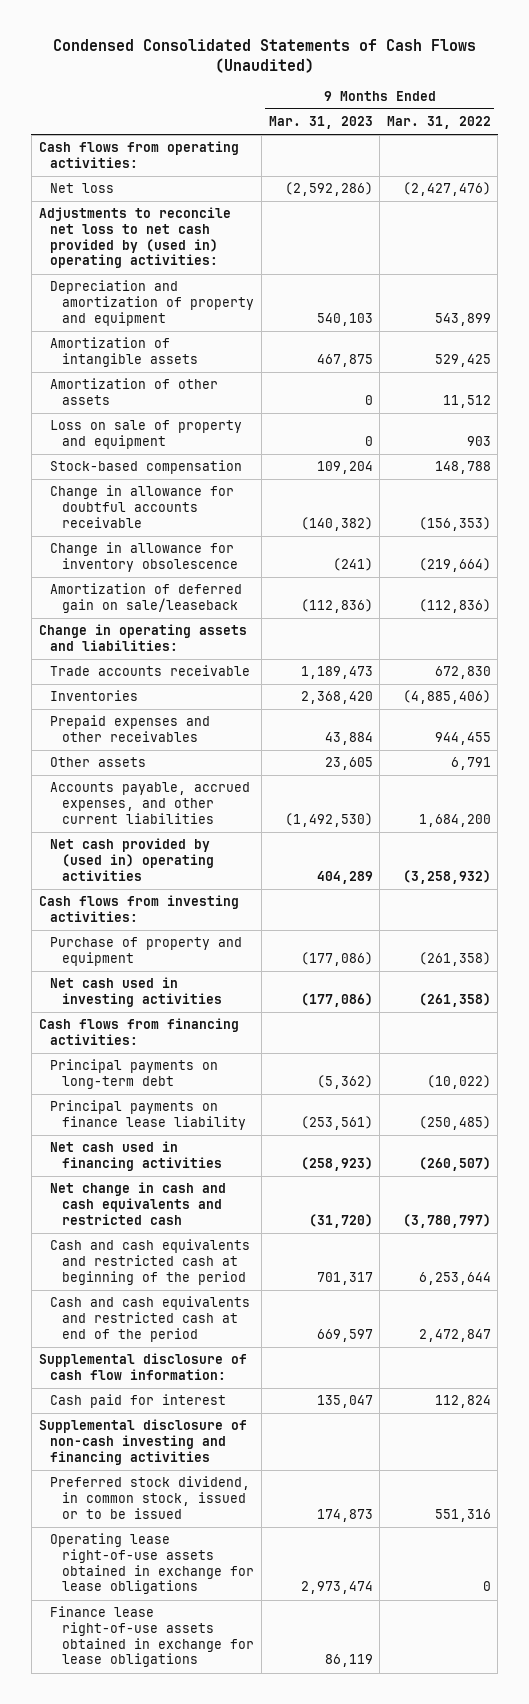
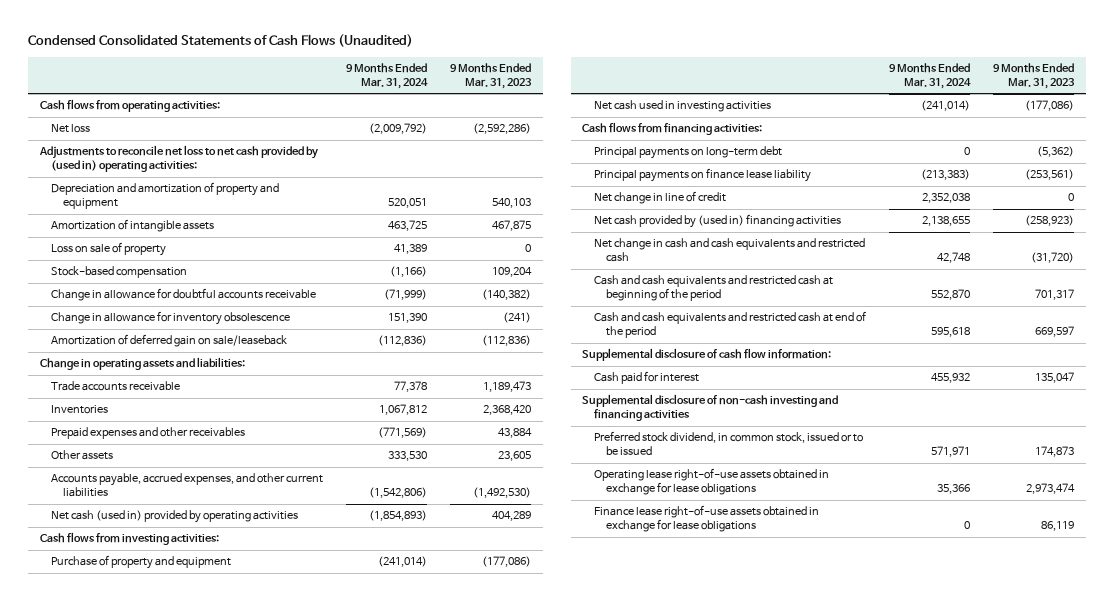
[386,116,491,130] Mar. 31, 2022 -> none
none -> [346,62,429,89] 9 Months Ended Mar. 31, 2024
[50,378,219,406] Amortization of other assets -> none
[50,420,243,450] Loss on sale of property and equipment -> [51,242,167,257] Loss on sale of property
[50,838,215,881] Net cash provided by (used in) operating activities -> [51,510,299,524] Net cash (used in) provided by operating activities
none -> [594,191,727,205] Net change in line of credit
[50,1141,223,1172] Net cash used in financing activities -> [594,214,842,229] Net cash provided by (used in) financing activities

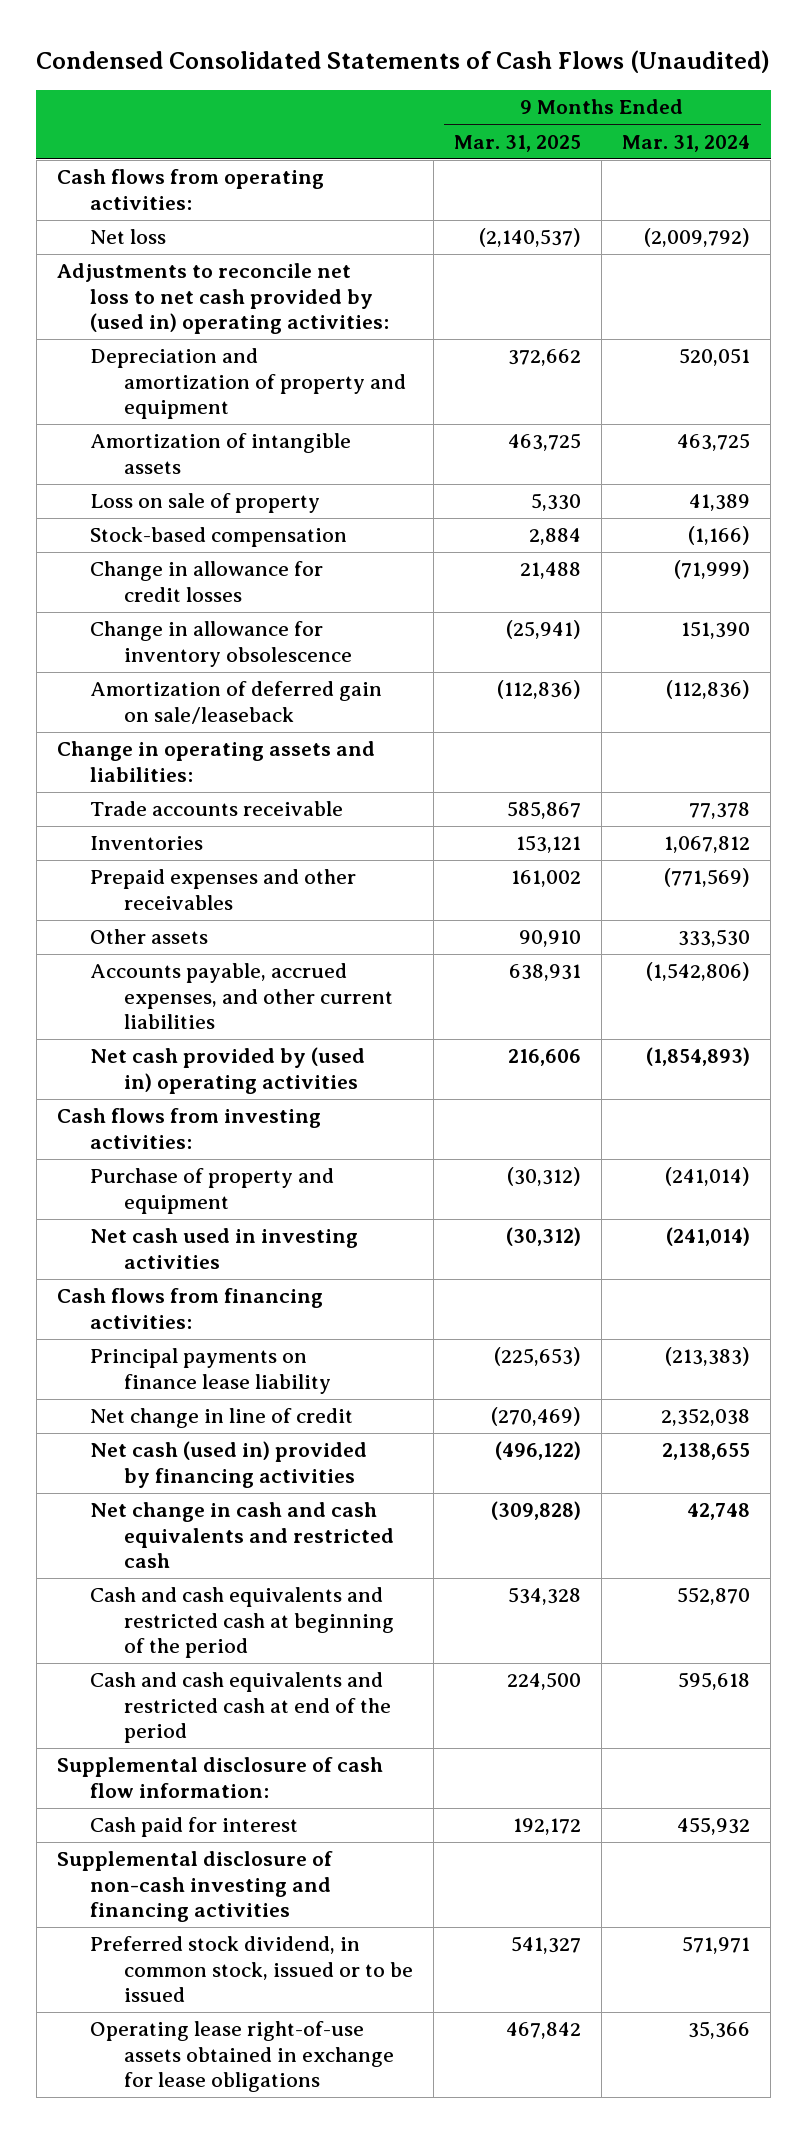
[450,62,533,89] 9 Months Ended Mar. 31, 2023 -> none
none -> [454,134,582,152] Mar. 31, 2025
[51,288,317,302] Change in allowance for doubtful accounts receivable -> [90,561,324,602] Change in allowance for credit losses
[51,510,299,524] Net cash (used in) provided by operating activities -> [90,1047,366,1094] Net cash provided by (used in) operating activities
[594,146,783,160] Principal payments on long-term debt -> none
[594,214,842,229] Net cash provided by (used in) financing activities -> [90,1441,368,1488] Net cash (used in) provided by financing activities
[594,505,820,533] Finance lease right-of-use assets obtained in exchange for lease obligations -> none

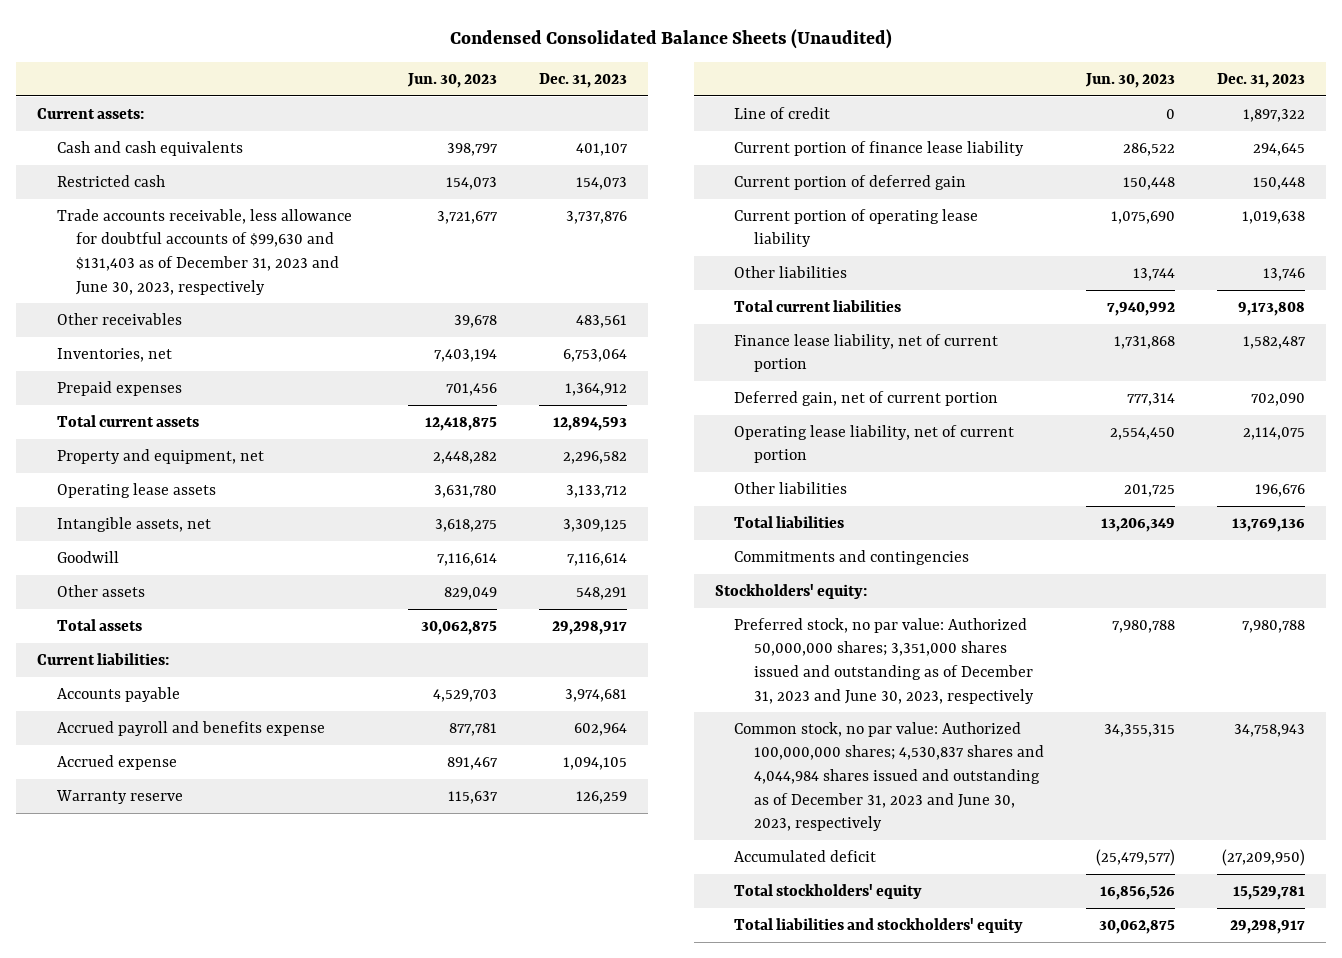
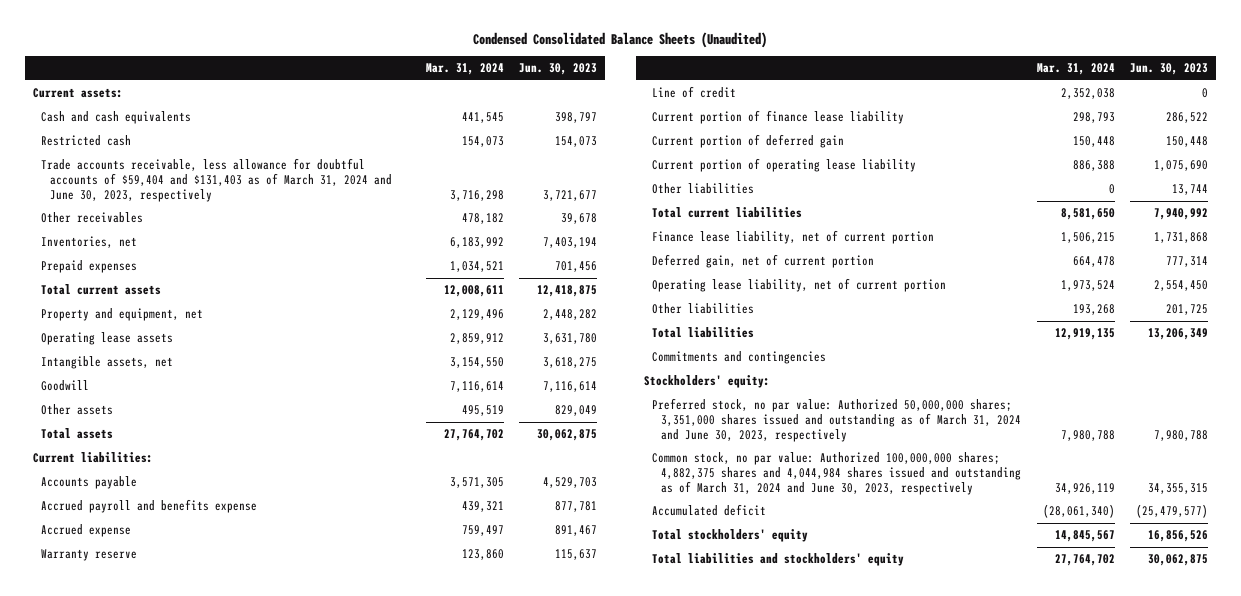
[539,73,628,89] Dec. 31, 2023 -> none
none -> [425,63,504,76] Mar. 31, 2024
[56,208,352,295] Trade accounts receivable, less allowance for doubtful accounts of $99,630 and $131,403 as of December 31, 2023 and June 30, 2023, respectively -> [41,158,393,202] Trade accounts receivable, less allowance for doubtful accounts of $59,404 and $131,403 as of March 31, 2024 and June 30, 2023, respectively
[734,617,1034,704] Preferred stock, no par value: Authorized 50,000,000 shares; 3,351,000 shares issued and outstanding as of December 31, 2023 and June 30, 2023, respectively -> [652,398,1022,442] Preferred stock, no par value: Authorized 50,000,000 shares; 3,351,000 shares issued and outstanding as of March 31, 2024 and June 30, 2023, respectively
[734,721,1044,832] Common stock, no par value: Authorized 100,000,000 shares; 4,530,837 shares and 4,044,984 shares issued and outstanding as of December 31, 2023 and June 30, 2023, respectively -> [652,452,1022,495] Common stock, no par value: Authorized 100,000,000 shares; 4,882,375 shares and 4,044,984 shares issued and outstanding as of March 31, 2024 and June 30, 2023, respectively

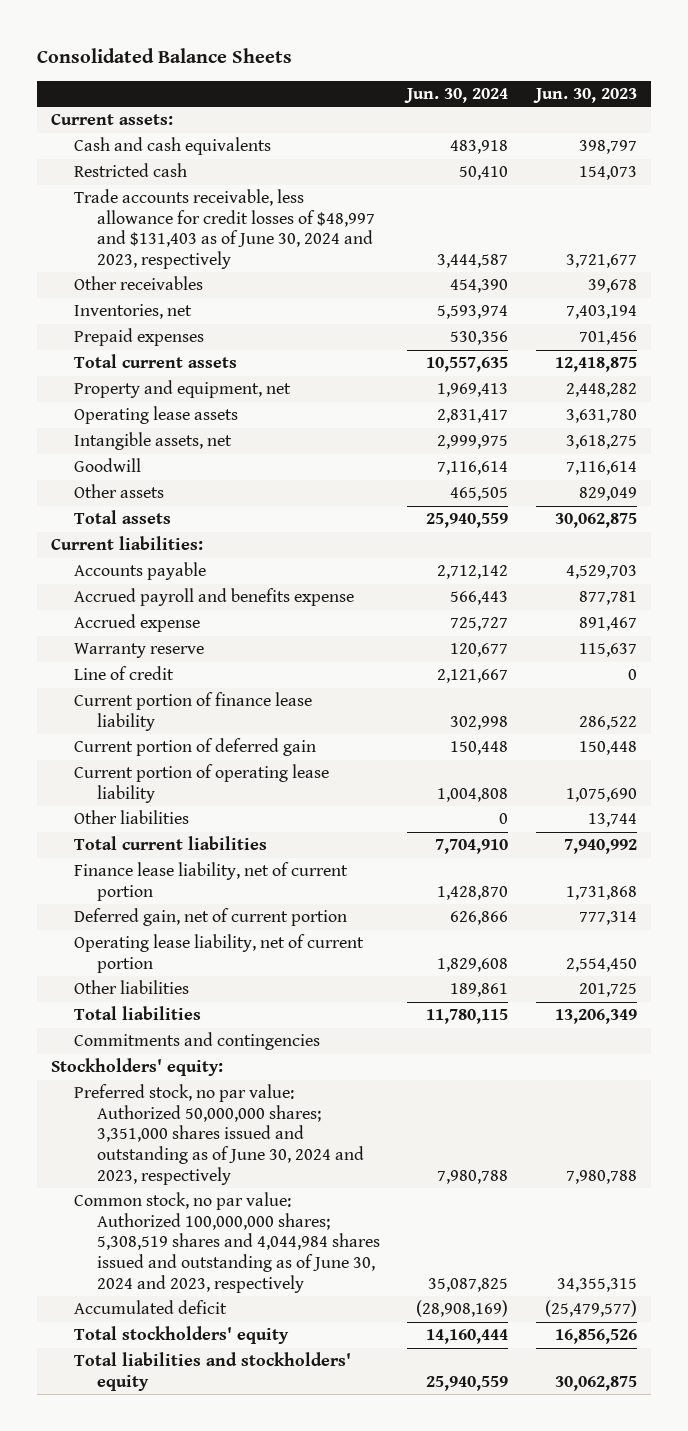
[473,31,768,48] Condensed Consolidated Balance Sheets (Unaudited) -> [36,48,292,64] Consolidated Balance Sheets
[425,63,504,76] Mar. 31, 2024 -> none
none -> [404,87,509,103] Jun. 30, 2024
[41,158,393,202] Trade accounts receivable, less allowance for doubtful accounts of $59,404 and $131,403 as of March 31, 2024 and June 30, 2023, respectively -> [73,189,375,269] Trade accounts receivable, less allowance for credit losses of $48,997 and $131,403 as of June 30, 2024 and 2023, respectively
[652,398,1022,442] Preferred stock, no par value: Authorized 50,000,000 shares; 3,351,000 shares issued and outstanding as of March 31, 2024 and June 30, 2023, respectively -> [73,1084,364,1185] Preferred stock, no par value: Authorized 50,000,000 shares; 3,351,000 shares issued and outstanding as of June 30, 2024 and 2023, respectively
[652,452,1022,495] Common stock, no par value: Authorized 100,000,000 shares; 4,882,375 shares and 4,044,984 shares issued and outstanding as of March 31, 2024 and June 30, 2023, respectively -> [73,1192,380,1293] Common stock, no par value: Authorized 100,000,000 shares; 5,308,519 shares and 4,044,984 shares issued and outstanding as of June 30, 2024 and 2023, respectively

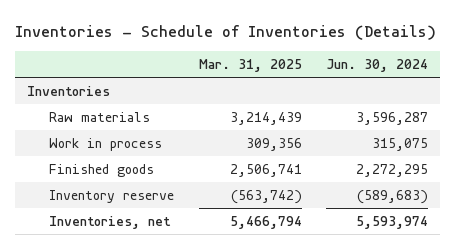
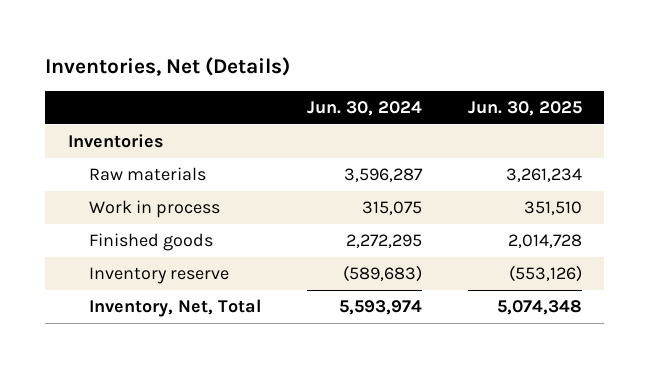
[14,24,436,40] Inventories - Schedule of Inventories (Details) -> [44,56,290,76] Inventories, Net (Details)
[198,58,302,72] Mar. 31, 2025 -> none
none -> [467,100,582,116] Jun. 30, 2025
[49,216,172,230] Inventories, net -> [88,299,261,318] Inventory, Net, Total

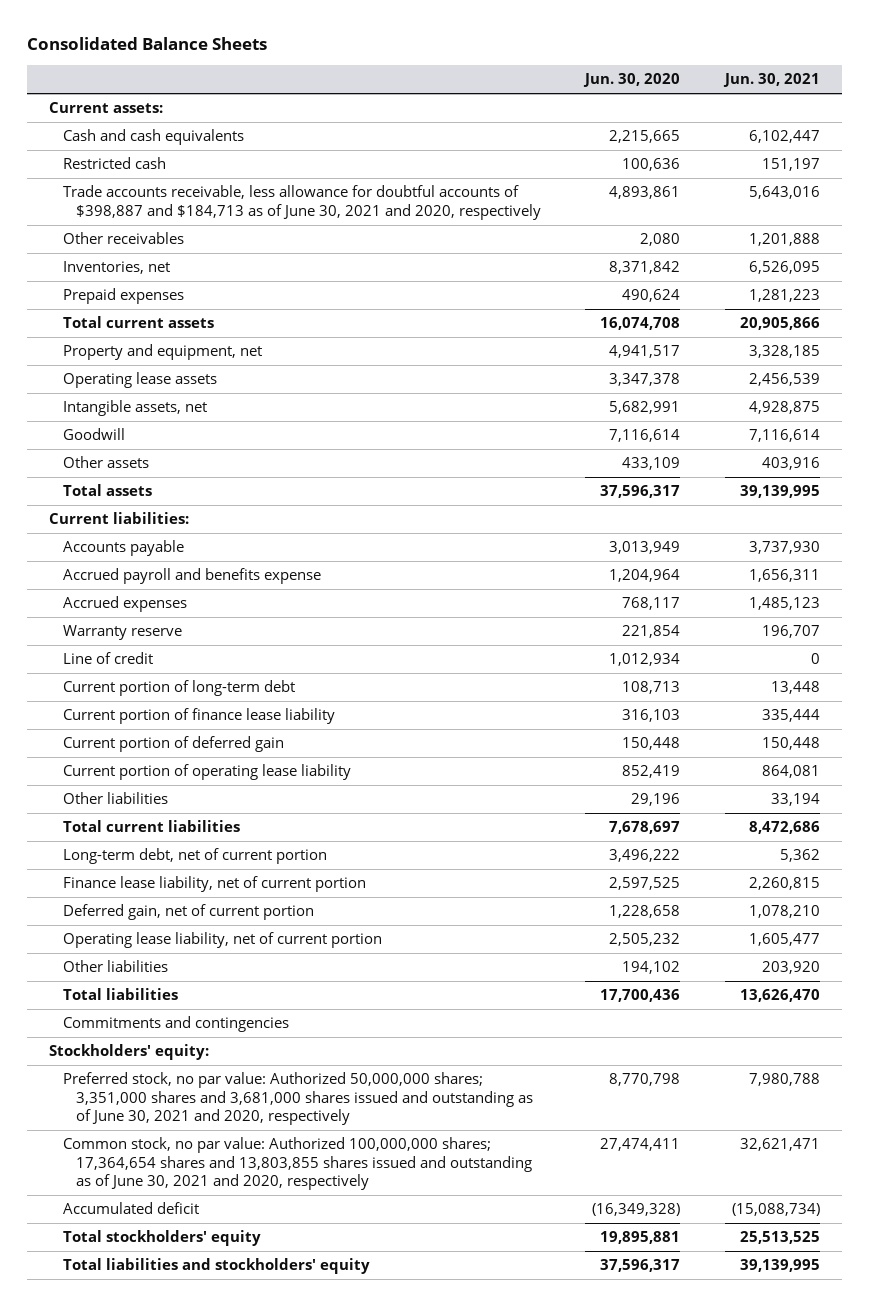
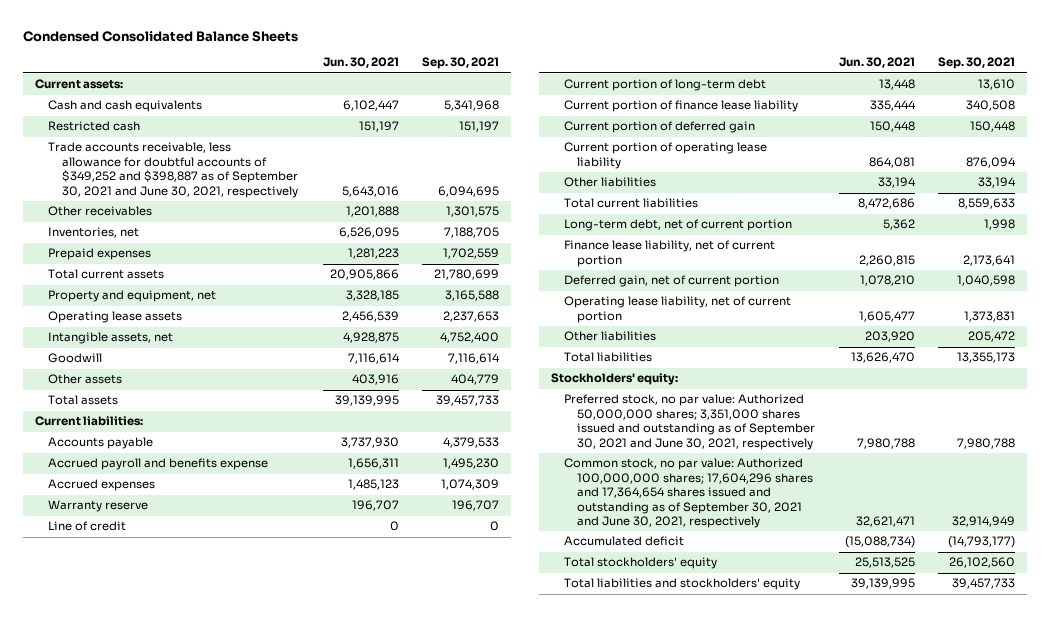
[27,37,268,51] Consolidated Balance Sheets -> [23,30,299,42] Condensed Consolidated Balance Sheets
[583,73,681,88] Jun. 30, 2020 -> none
none -> [422,57,500,70] Sep. 30, 2021
[62,185,542,220] Trade accounts receivable, less allowance for doubtful accounts of $398,887 and $184,713 as of June 30, 2021 and 2020, respectively -> [48,142,298,198] Trade accounts receivable, less allowance for doubtful accounts of $349,252 and $398,887 as of September 30, 2021 and June 30, 2021, respectively
[62,1016,289,1033] Commitments and contingencies -> none
[62,1072,534,1126] Preferred stock, no par value: Authorized 50,000,000 shares; 3,351,000 shares and 3,681,000 shares issued and outstanding as of June 30, 2021 and 2020, respectively -> [564,394,816,450] Preferred stock, no par value: Authorized 50,000,000 shares; 3,351,000 shares issued and outstanding as of September 30, 2021 and June 30, 2021, respectively
[62,1137,533,1191] Common stock, no par value: Authorized 100,000,000 shares; 17,364,654 shares and 13,803,855 shares issued and outstanding as of June 30, 2021 and 2020, respectively -> [564,458,814,529] Common stock, no par value: Authorized 100,000,000 shares; 17,604,296 shares and 17,364,654 shares issued and outstanding as of September 30, 2021 and June 30, 2021, respectively

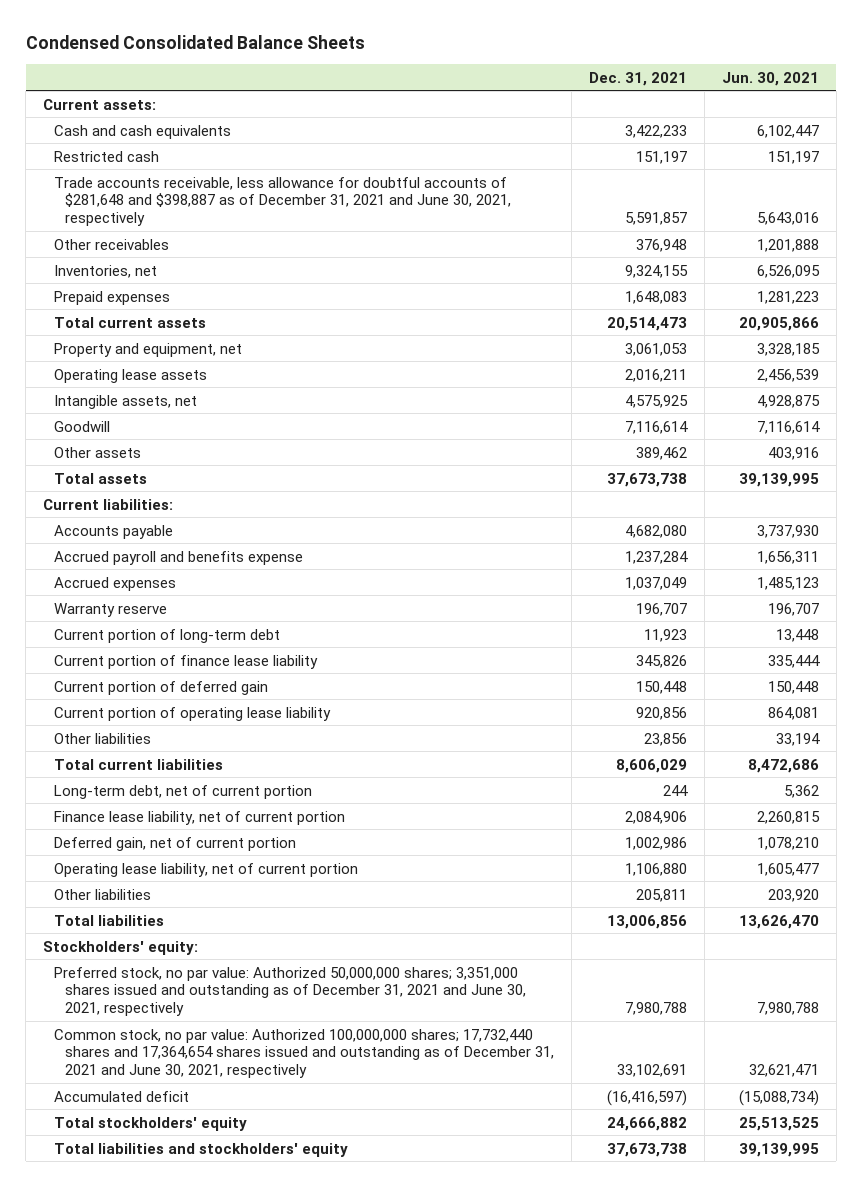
[422,57,500,70] Sep. 30, 2021 -> none
none -> [588,71,687,86] Dec. 31, 2021
[48,142,298,198] Trade accounts receivable, less allowance for doubtful accounts of $349,252 and $398,887 as of September 30, 2021 and June 30, 2021, respectively -> [54,176,512,227] Trade accounts receivable, less allowance for doubtful accounts of $281,648 and $398,887 as of December 31, 2021 and June 30, 2021, respectively
[48,521,127,532] Line of credit -> none
[564,394,816,450] Preferred stock, no par value: Authorized 50,000,000 shares; 3,351,000 shares issued and outstanding as of September 30, 2021 and June 30, 2021, respectively -> [54,966,527,1017] Preferred stock, no par value: Authorized 50,000,000 shares; 3,351,000 shares issued and outstanding as of December 31, 2021 and June 30, 2021, respectively
[564,458,814,529] Common stock, no par value: Authorized 100,000,000 shares; 17,604,296 shares and 17,364,654 shares issued and outstanding as of September 30, 2021 and June 30, 2021, respectively -> [54,1028,555,1079] Common stock, no par value: Authorized 100,000,000 shares; 17,732,440 shares and 17,364,654 shares issued and outstanding as of December 31, 2021 and June 30, 2021, respectively

